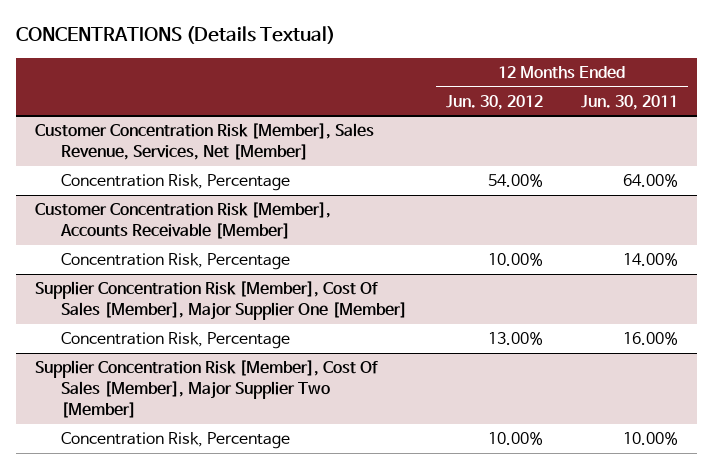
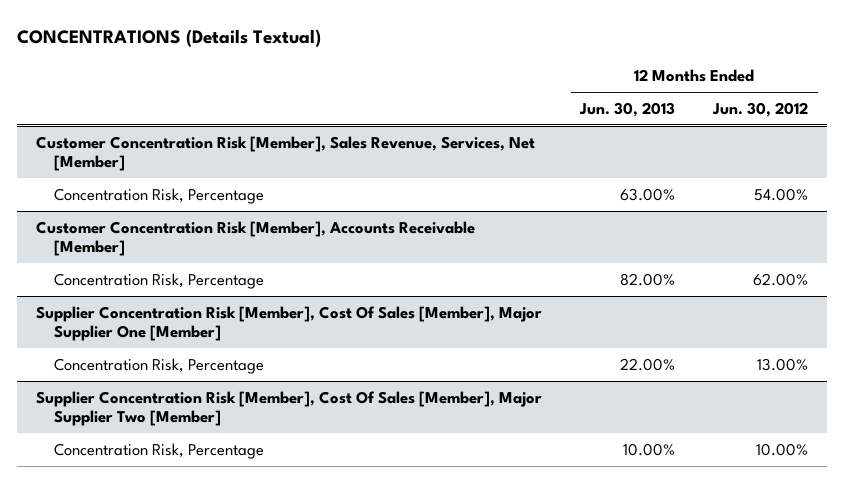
[581,94,679,110] Jun. 30, 2011 -> none
none -> [579,101,676,117] Jun. 30, 2013
[487,253,543,267] 10.00% -> [753,272,809,286] 62.00%

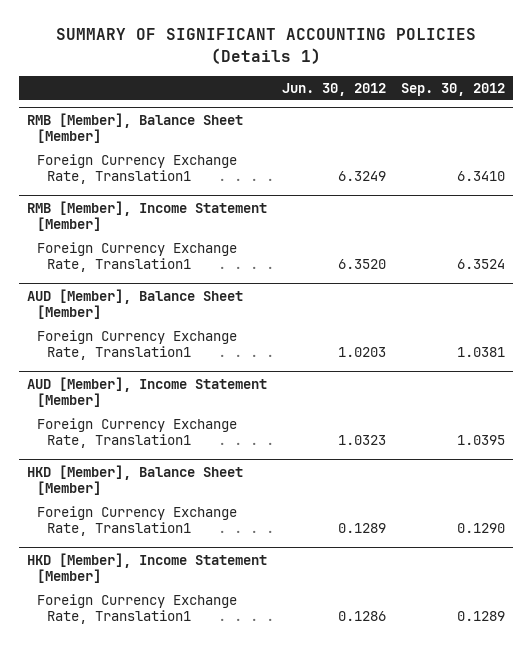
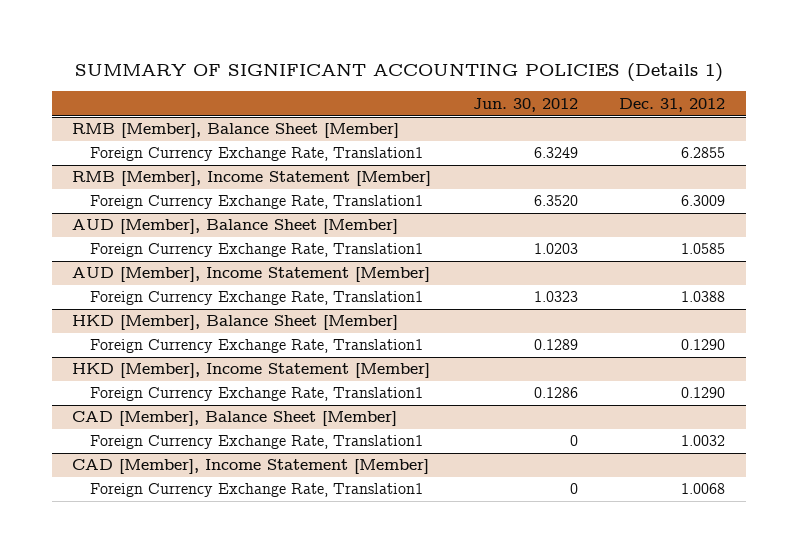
[401,82,506,96] Sep. 30, 2012 -> none
none -> [619,97,726,112] Dec. 31, 2012
none -> [72,411,398,427] CAD [Member], Balance Sheet [Member]
none -> [89,435,423,450] Foreign Currency Exchange Rate, Translation1
none -> [72,459,430,475] CAD [Member], Income Statement [Member]
none -> [89,483,423,498] Foreign Currency Exchange Rate, Translation1

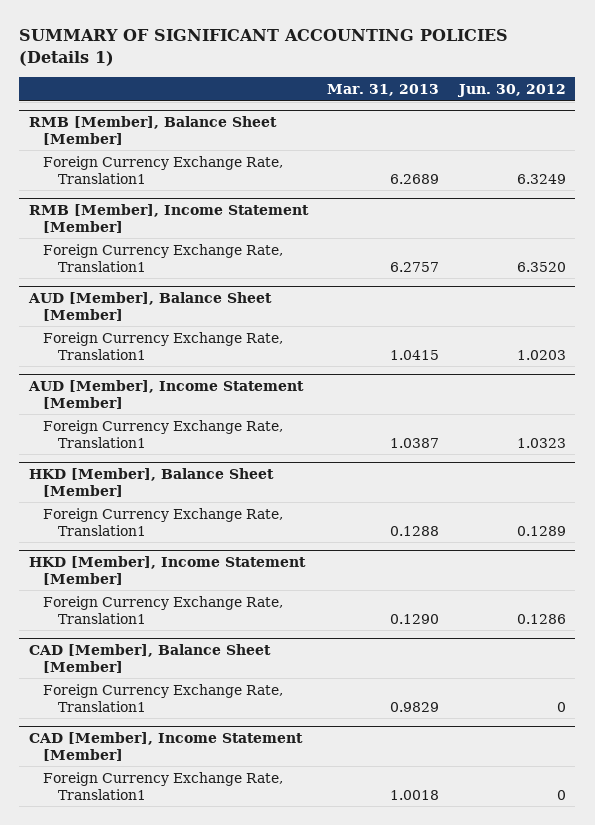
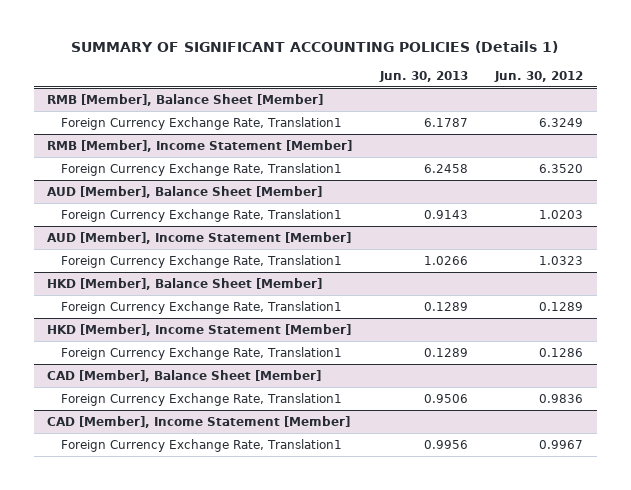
[327,84,440,97] Mar. 31, 2013 -> none
none -> [378,70,468,82] Jun. 30, 2013
[556,701,566,712] 0 -> [539,393,584,403] 0.9836
[556,789,566,800] 0 -> [539,439,584,449] 0.9967

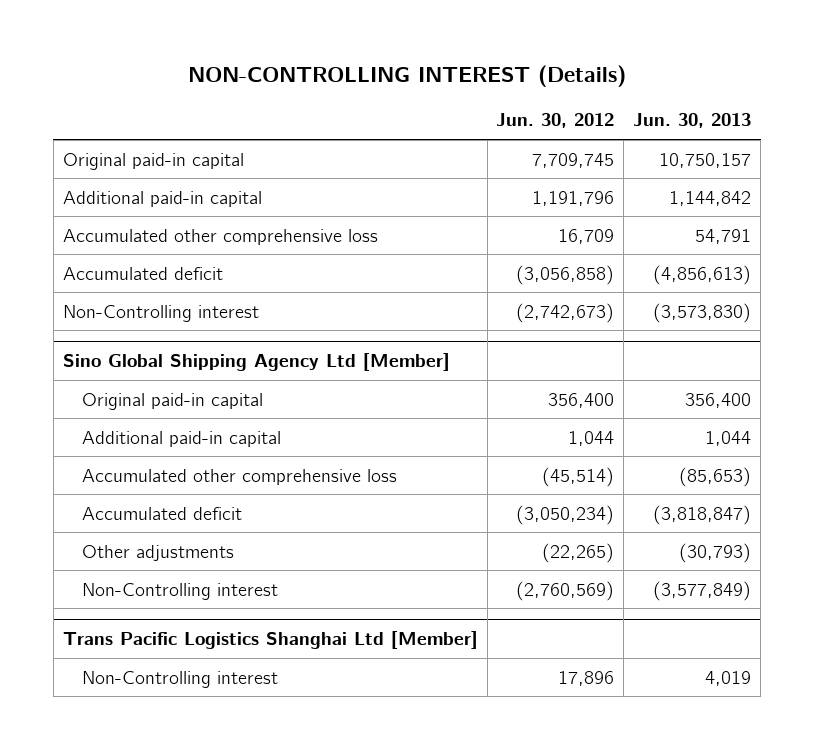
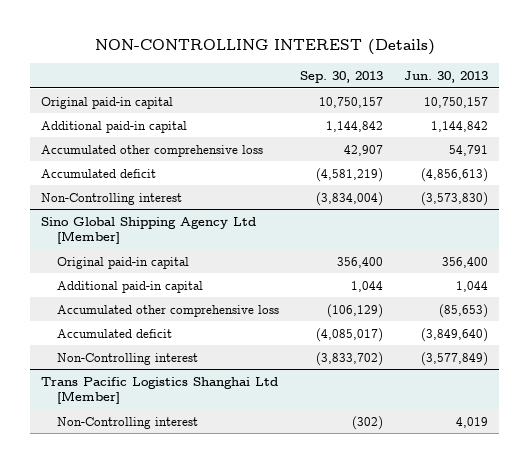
[496,113,615,129] Jun. 30, 2012 -> none
none -> [300,71,384,84] Sep. 30, 2013
[81,544,234,561] Other adjustments -> none
[653,504,752,525] (3,818,847) -> [421,327,489,342] (3,849,640)

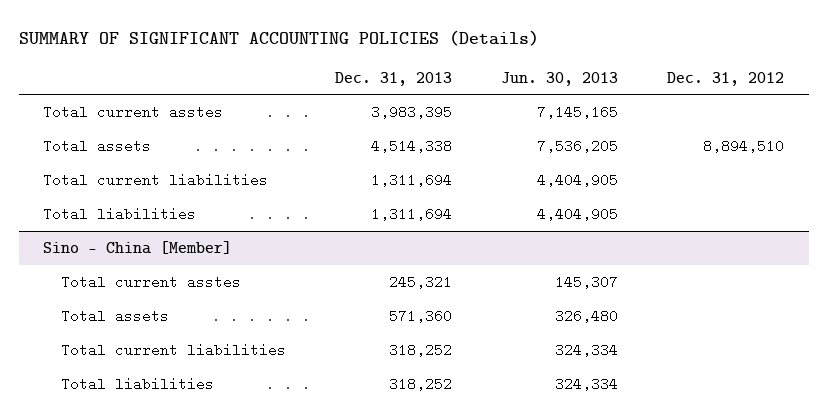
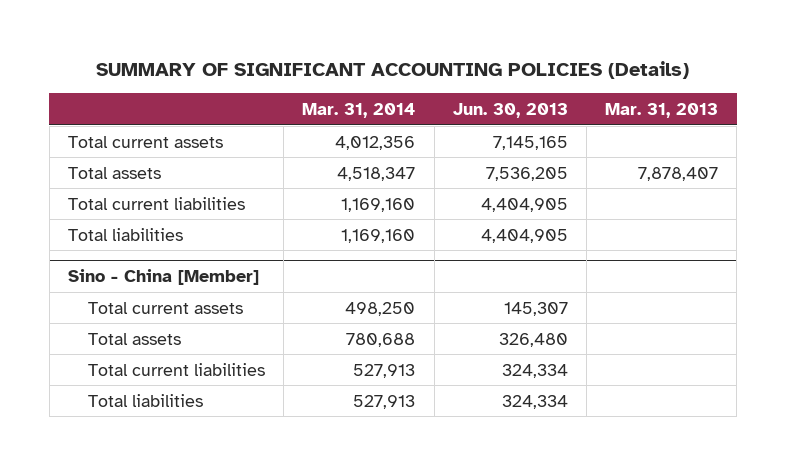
[335,71,453,86] Dec. 31, 2013 -> none
[667,71,785,86] Dec. 31, 2012 -> none
none -> [302,102,416,118] Mar. 31, 2014
none -> [605,102,719,118] Mar. 31, 2013
[43,104,224,119] Total current asstes -> [67,135,223,148] Total current assets
[61,274,242,289] Total current asstes -> [87,301,243,314] Total current assets

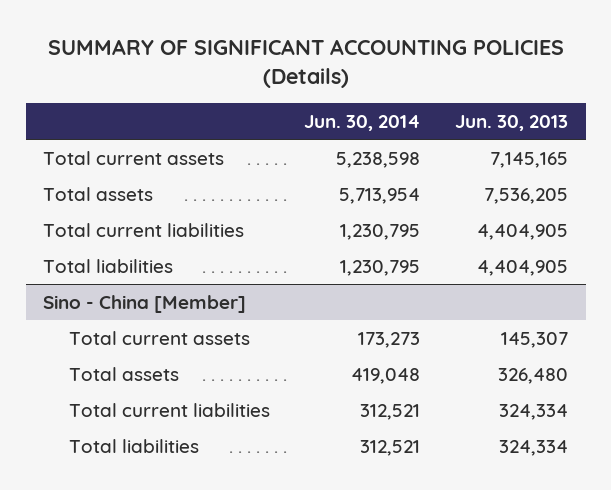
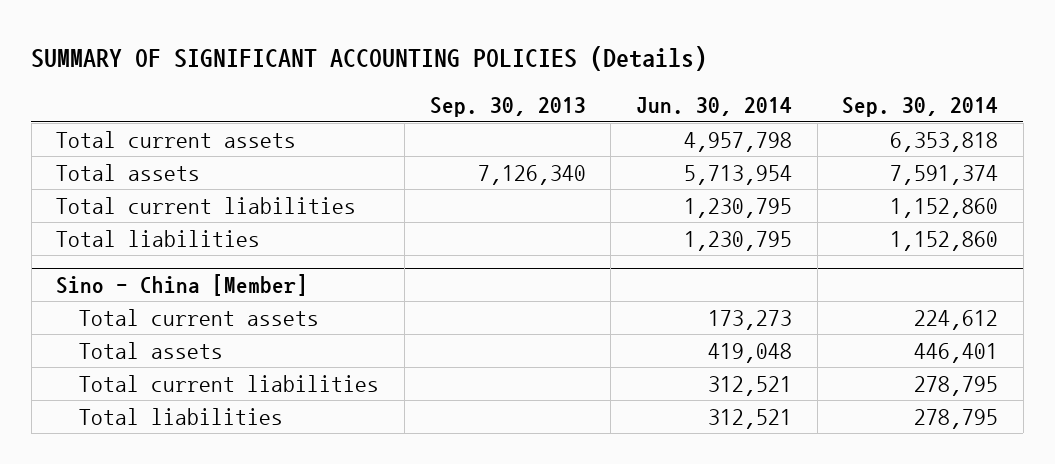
[455,114,569,131] Jun. 30, 2013 -> none
none -> [429,97,586,118] Sep. 30, 2013
none -> [842,97,999,118] Sep. 30, 2014
[336,151,421,168] 5,238,598 -> [683,131,792,152] 4,957,798

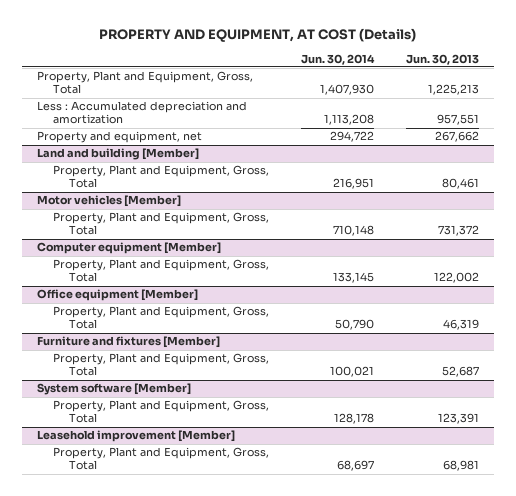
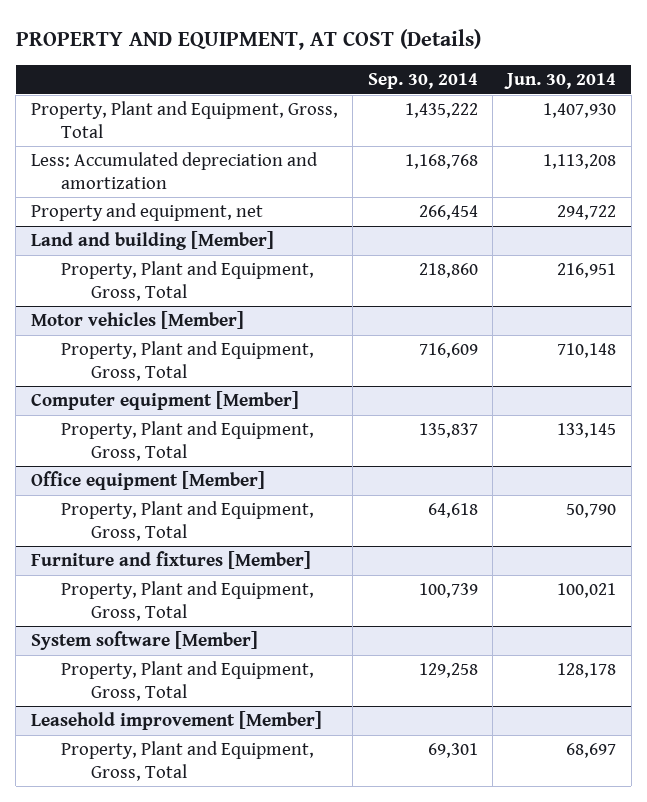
[405,53,479,65] Jun. 30, 2013 -> none
none -> [367,73,478,90] Sep. 30, 2014
[37,101,248,125] Less : Accumulated depreciation and amortization -> [30,152,318,189] Less: Accumulated depreciation and amortization

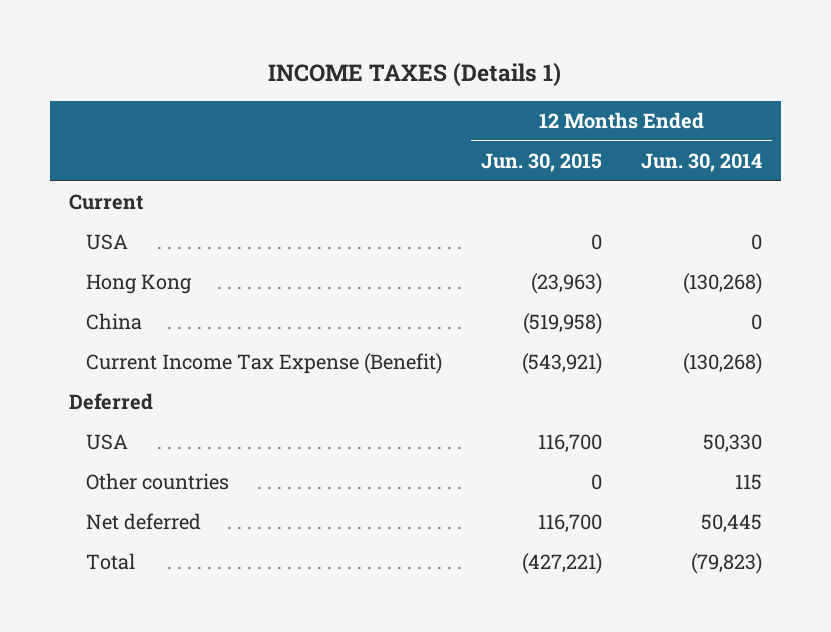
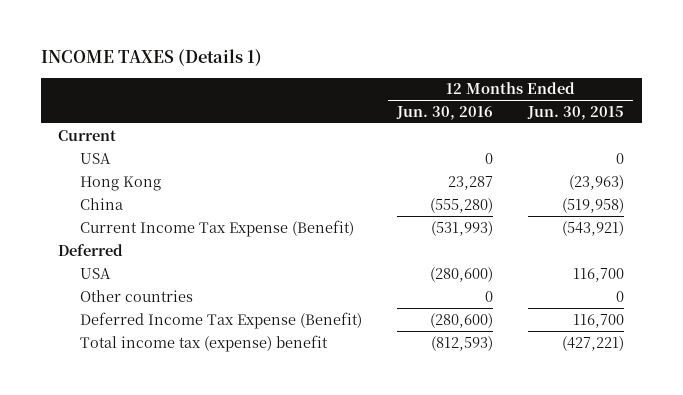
[640,152,762,172] Jun. 30, 2014 -> none
none -> [395,105,493,120] Jun. 30, 2016
[86,513,202,531] Net deferred -> [79,311,362,329] Deferred Income Tax Expense (Benefit)
[86,553,136,571] Total -> [79,334,328,352] Total income tax (expense) benefit

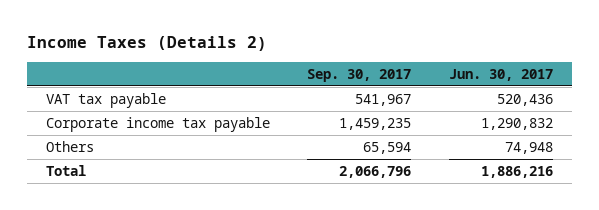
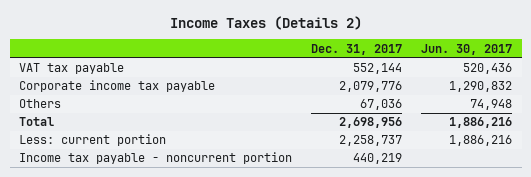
[307,68,412,82] Sep. 30, 2017 -> none
none -> [311,43,403,55] Dec. 31, 2017
none -> [19,134,167,147] Less: current portion
none -> [19,152,293,165] Income tax payable - noncurrent portion

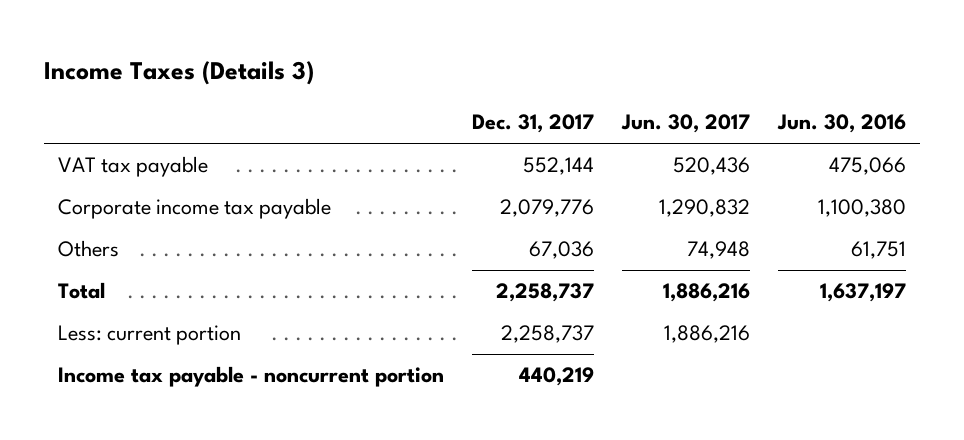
[169,15,362,30] Income Taxes (Details 2) -> [44,60,315,85] Income Taxes (Details 3)
none -> [777,114,907,134] Jun. 30, 2016
[339,117,403,129] 2,698,956 -> [496,283,595,303] 2,258,737

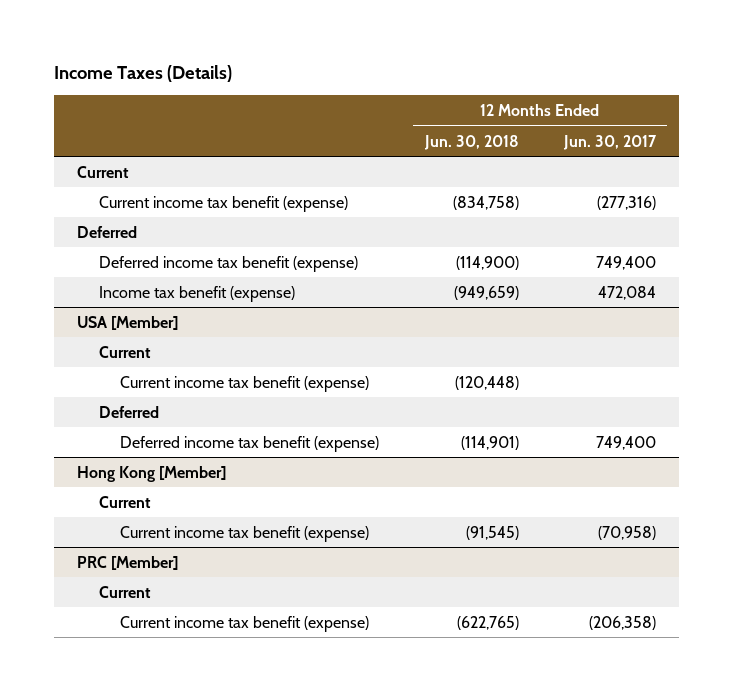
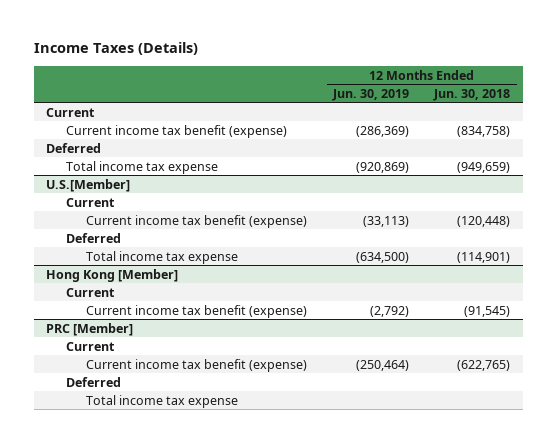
[563,134,658,150] Jun. 30, 2017 -> none
none -> [331,88,409,101] Jun. 30, 2019
[98,255,358,272] Deferred income tax benefit (expense) -> none
[98,285,295,302] Income tax benefit (expense) -> [66,160,219,174] Total income tax expense
[77,315,179,330] USA [Member] -> [46,178,131,192] U.S.[Member]
[119,435,379,452] Deferred income tax benefit (expense) -> [86,250,239,264] Total income tax expense
none -> [66,376,122,387] Deferred
none -> [86,394,239,408] Total income tax expense

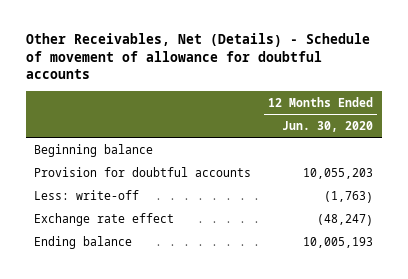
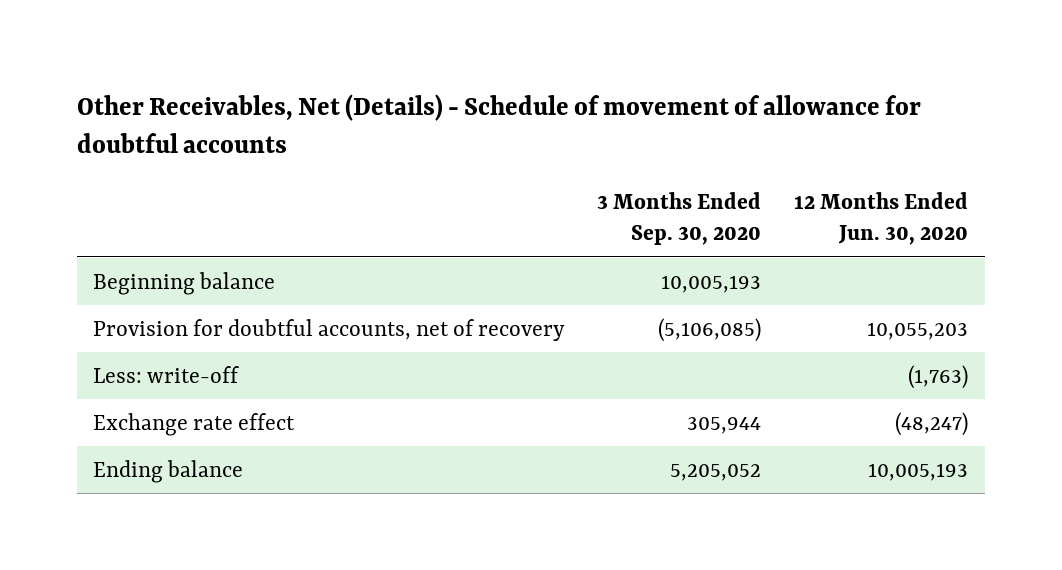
none -> [597,191,762,245] 3 Months Ended Sep. 30, 2020
[34,166,252,177] Provision for doubtful accounts -> [93,318,566,341] Provision for doubtful accounts, net of recovery

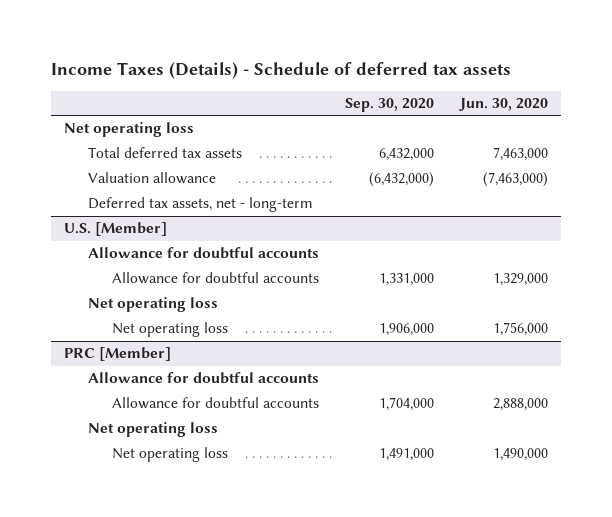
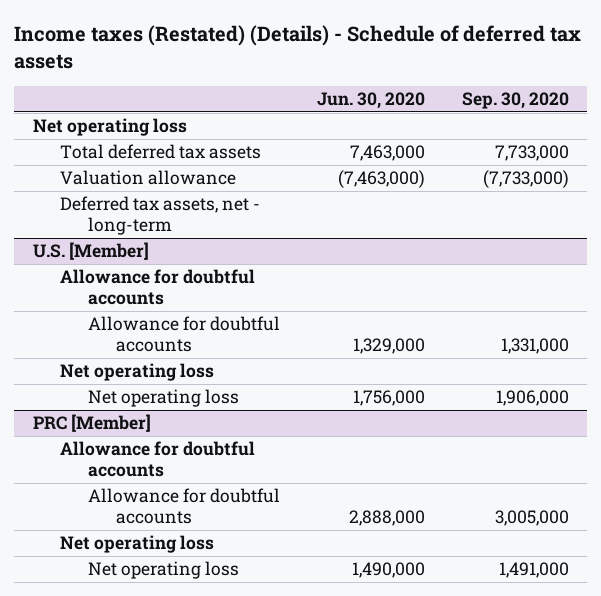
[50,61,511,79] Income Taxes (Details) - Schedule of deferred tax assets -> [14,25,582,70] Income taxes (Restated) (Details) - Schedule of deferred tax assets
[379,148,435,162] 6,432,000 -> [494,145,569,162] 7,733,000
[369,172,435,188] (6,432,000) -> [482,170,569,189] (7,733,000)
[379,397,435,412] 1,704,000 -> [494,510,569,527] 3,005,000

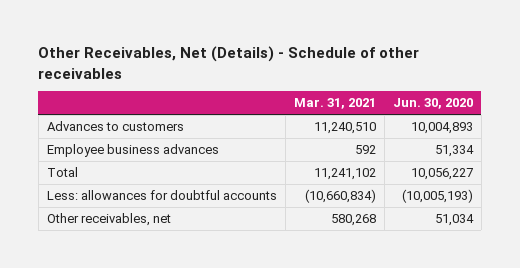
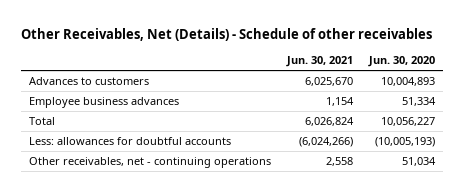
[293,98,376,110] Mar. 31, 2021 -> none
none -> [286,56,354,68] Jun. 30, 2021
[46,212,171,226] Other receivables, net -> [29,157,272,169] Other receivables, net - continuing operations

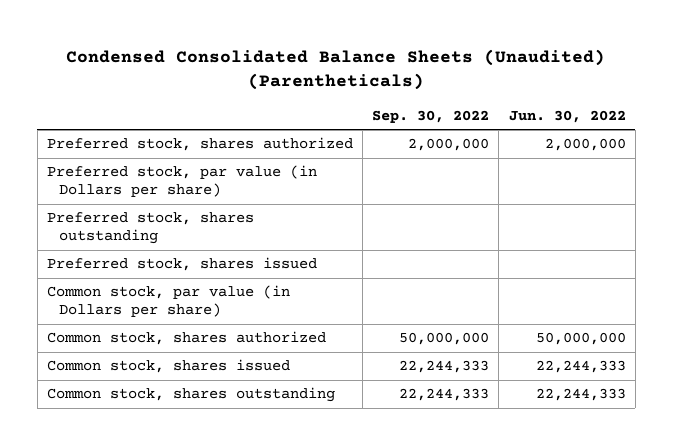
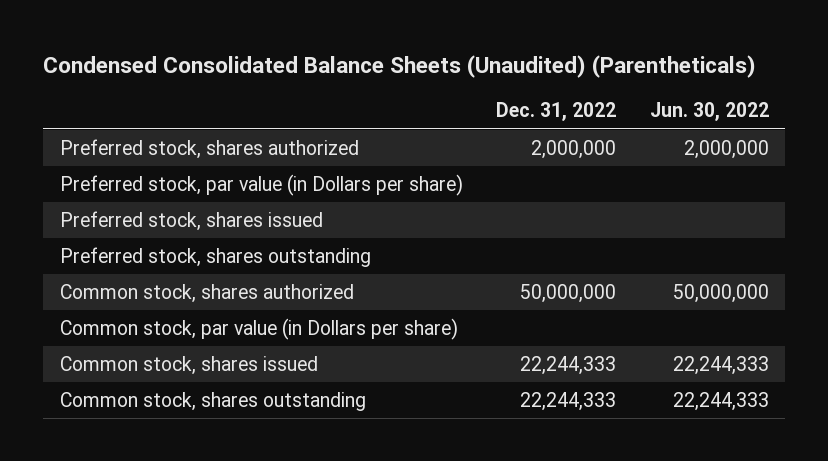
[372,109,490,123] Sep. 30, 2022 -> none
none -> [496,102,617,122] Dec. 31, 2022
[47,212,255,245] Preferred stock, shares outstanding -> [59,247,371,268] Preferred stock, shares outstanding
[47,285,291,318] Common stock, par value (in Dollars per share) -> [59,318,458,341] Common stock, par value (in Dollars per share)

